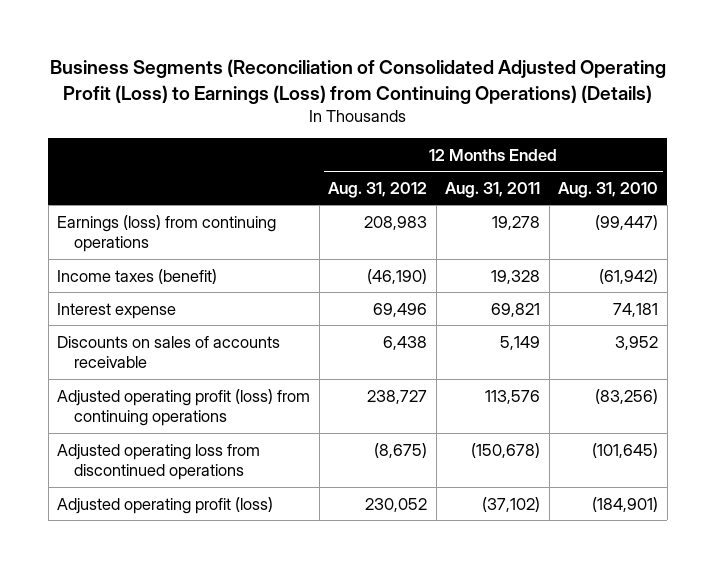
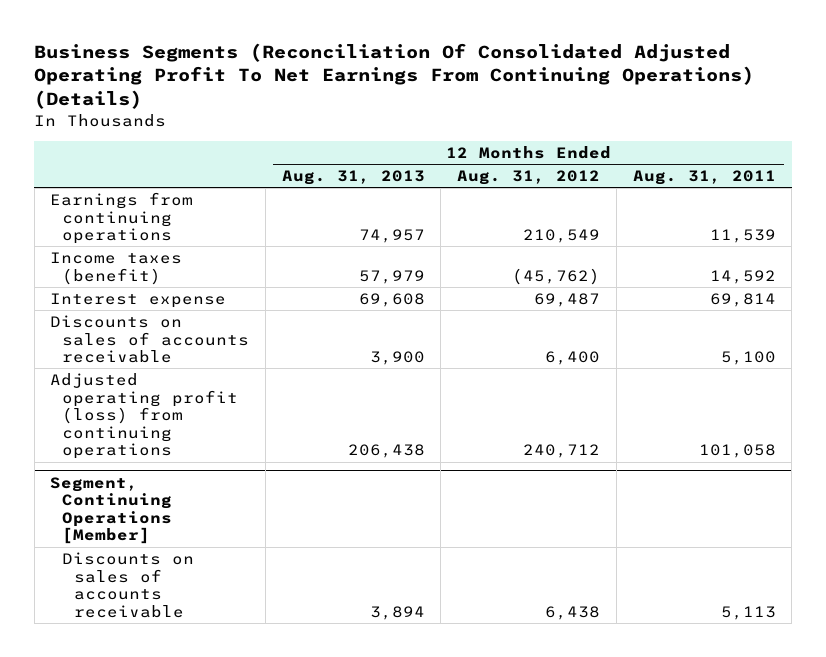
[49,58,666,104] Business Segments (Reconciliation of Consolidated Adjusted Operating Profit (Loss) to Earnings (Loss) from Continuing Operations) (Details) -> [34,42,755,109] Business Segments (Reconciliation Of Consolidated Adjusted Operating Profit To Net Earnings From Continuing Operations) (Details)
[558,181,659,198] Aug. 31, 2010 -> none
none -> [281,169,425,185] Aug. 31, 2013
[57,443,261,481] Adjusted operating loss from discontinued operations -> none
[57,496,274,514] Adjusted operating profit (loss) -> none
[57,214,277,253] Earnings (loss) from continuing operations -> [50,191,194,245] Earnings from continuing operations
[364,215,428,230] 208,983 -> [523,229,601,244] 210,549
[492,215,541,230] 19,278 -> [709,229,776,244] 11,539
[367,268,428,284] (46,190) -> [512,267,601,285] (45,762)
[491,269,541,284] 19,328 -> [709,269,776,284] 14,592
[373,302,428,317] 69,496 -> [534,292,601,307] 69,487
[491,302,541,317] 69,821 -> [709,292,776,307] 69,814
[383,335,428,350] 6,438 -> [545,351,601,366] 6,400
[500,335,541,350] 5,149 -> [720,351,776,366] 5,100
[367,389,428,404] 238,727 -> [523,444,601,459] 240,712
[485,389,541,404] 113,576 -> [698,444,776,459] 101,058
none -> [50,476,172,545] Segment, Continuing Operations [Member]
none -> [61,551,194,618] Discounts on sales of accounts receivable

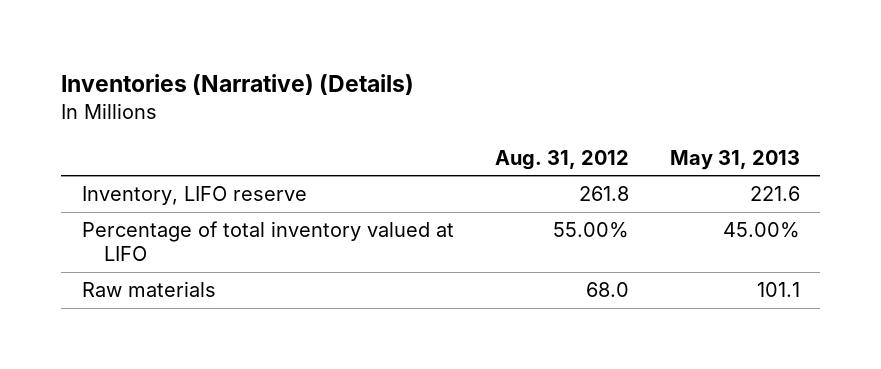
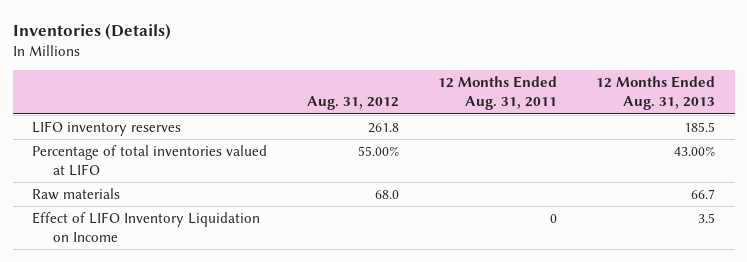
[61,74,415,96] Inventories (Narrative) (Details) -> [12,22,171,40] Inventories (Details)
[669,149,800,170] May 31, 2013 -> none
none -> [437,76,557,111] 12 Months Ended Aug. 31, 2011
none -> [596,76,716,111] 12 Months Ended Aug. 31, 2013
[81,186,307,206] Inventory, LIFO reserve -> [32,120,182,136] LIFO inventory reserves
[81,221,454,261] Percentage of total inventory valued at LIFO -> [32,144,268,176] Percentage of total inventories valued at LIFO
none -> [32,211,261,242] Effect of LIFO Inventory Liquidation on Income

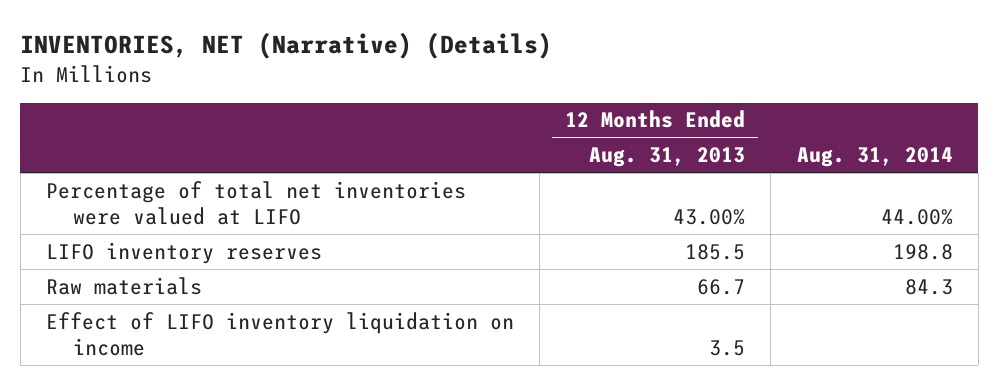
[12,22,171,40] Inventories (Details) -> [20,32,553,60] INVENTORIES, NET (Narrative) (Details)
[306,96,399,111] Aug. 31, 2012 -> none
[437,76,557,111] 12 Months Ended Aug. 31, 2011 -> none
none -> [796,147,953,168] Aug. 31, 2014
none -> [45,180,466,226] Percentage of total net inventories were valued at LIFO
[32,144,268,176] Percentage of total inventories valued at LIFO -> none
[32,211,261,242] Effect of LIFO Inventory Liquidation on Income -> [45,311,514,357] Effect of LIFO inventory liquidation on income

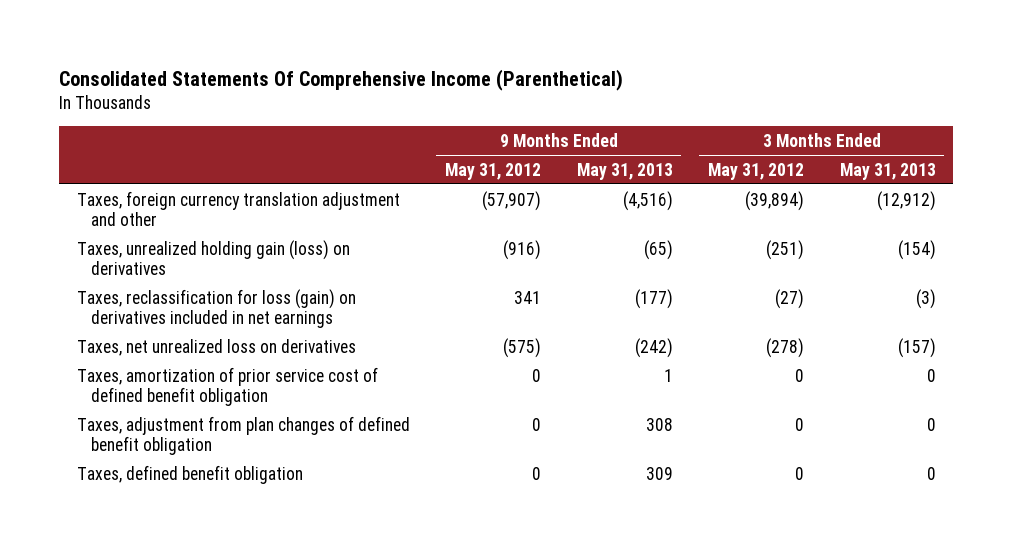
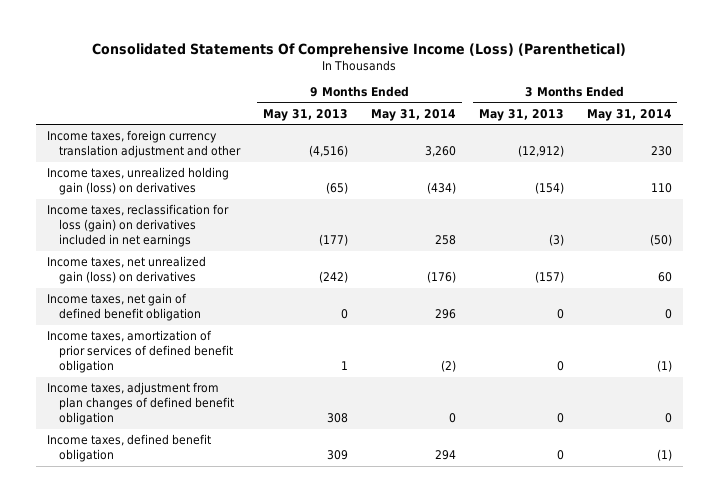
[58,68,623,91] Consolidated Statements Of Comprehensive Income (Parenthetical) -> [92,42,627,57] Consolidated Statements Of Comprehensive Income (Loss) (Parenthetical)
[445,162,542,180] May 31, 2012 -> none
[708,162,805,180] May 31, 2012 -> none
none -> [370,108,456,121] May 31, 2014
none -> [586,108,672,121] May 31, 2014
[76,190,400,226] Taxes, foreign currency translation adjustment and other -> [46,130,242,159] Income taxes, foreign currency translation adjustment and other
[76,239,350,275] Taxes, unrealized holding gain (loss) on derivatives -> [46,167,229,196] Income taxes, unrealized holding gain (loss) on derivatives
[76,288,356,328] Taxes, reclassification for loss (gain) on derivatives included in net earnings -> [46,204,229,248] Income taxes, reclassification for loss (gain) on derivatives included in net earnings
[76,338,356,356] Taxes, net unrealized loss on derivatives -> [46,256,206,285] Income taxes, net unrealized gain (loss) on derivatives
none -> [46,293,202,322] Income taxes, net gain of defined benefit obligation
[76,366,378,406] Taxes, amortization of prior service cost of defined benefit obligation -> [46,330,234,374] Income taxes, amortization of prior services of defined benefit obligation
[76,415,410,455] Taxes, adjustment from plan changes of defined benefit obligation -> [46,382,235,426] Income taxes, adjustment from plan changes of defined benefit obligation
[76,464,303,484] Taxes, defined benefit obligation -> [46,434,211,463] Income taxes, defined benefit obligation

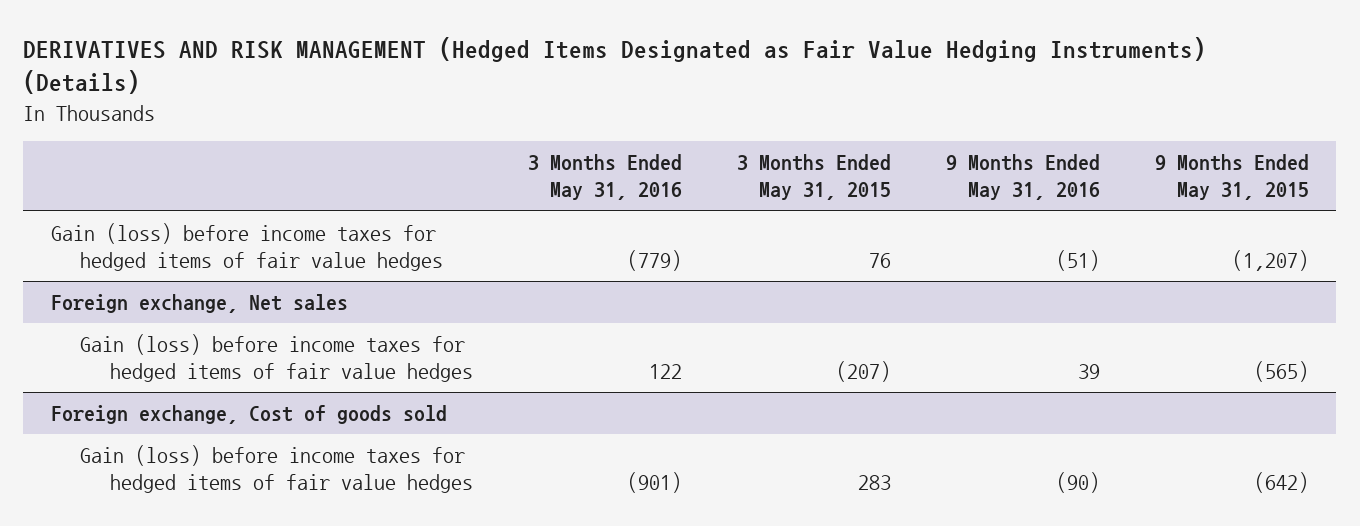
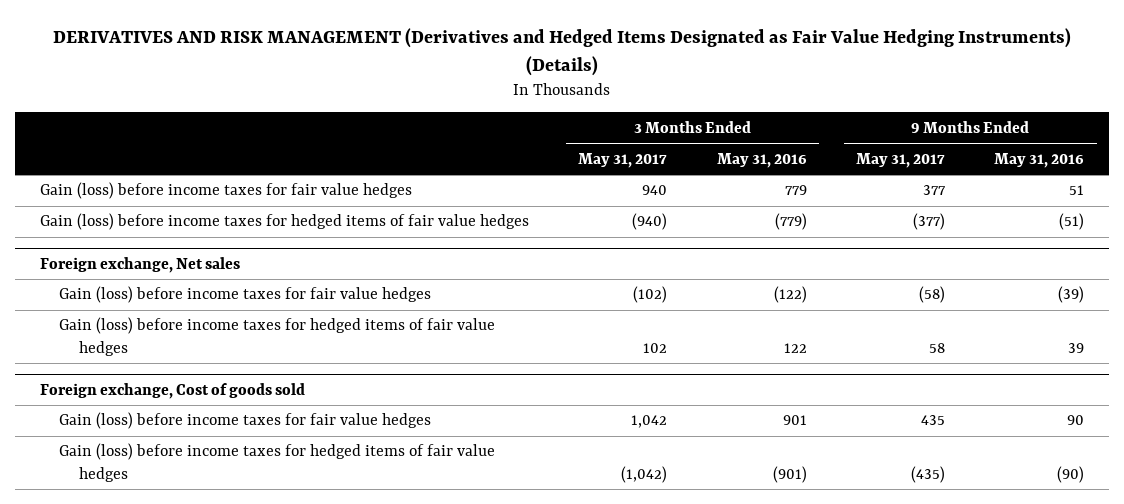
[23,36,1207,95] DERIVATIVES AND RISK MANAGEMENT (Hedged Items Designated as Fair Value Hedging Instruments) (Details) -> [53,27,1072,76] DERIVATIVES AND RISK MANAGEMENT (Derivatives and Hedged Items Designated as Fair Value Hedging Instruments) (Details)
[736,154,891,201] 3 Months Ended May 31, 2015 -> none
[1154,154,1309,201] 9 Months Ended May 31, 2015 -> none
none -> [578,152,668,168] May 31, 2017
none -> [856,152,946,168] May 31, 2017
none -> [39,182,412,200] Gain (loss) before income taxes for fair value hedges
none -> [59,286,432,304] Gain (loss) before income taxes for fair value hedges
none -> [59,412,432,430] Gain (loss) before income taxes for fair value hedges

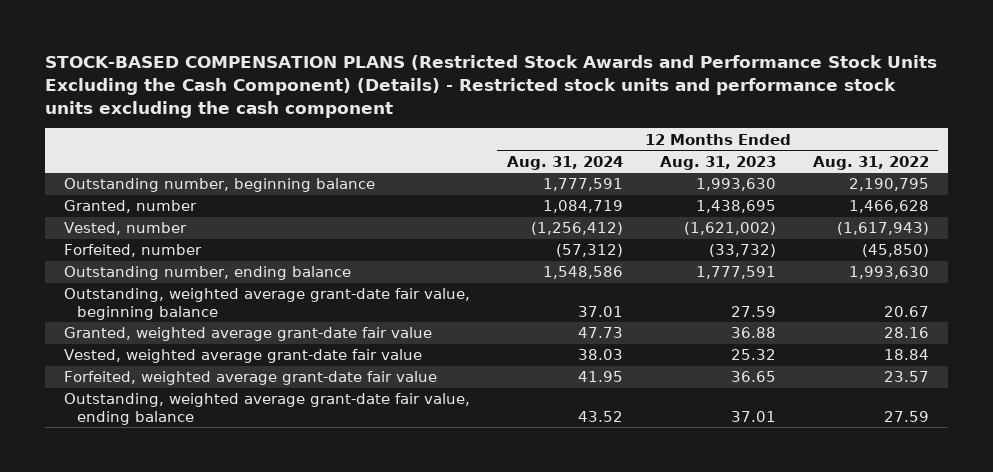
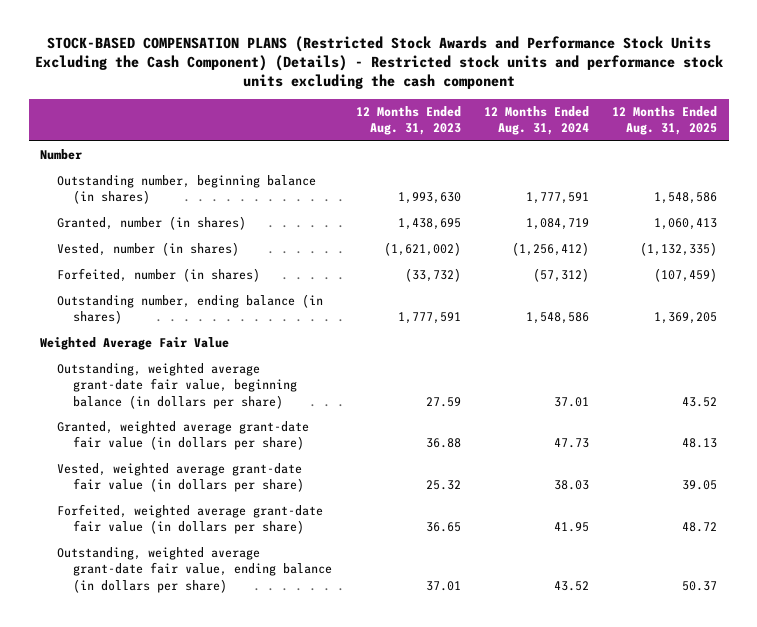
[813,155,930,170] Aug. 31, 2022 -> none
none -> [612,106,718,136] 12 Months Ended Aug. 31, 2025
none -> [40,149,83,161] Number
[63,178,375,193] Outstanding number, beginning balance -> [56,175,316,205] Outstanding number, beginning balance (in shares)
[63,200,197,214] Granted, number -> [56,216,246,231] Granted, number (in shares)
[63,222,187,236] Vested, number -> [56,242,239,257] Vested, number (in shares)
[63,244,202,258] Forfeited, number -> [56,268,260,283] Forfeited, number (in shares)
[63,266,351,281] Outstanding number, ending balance -> [56,294,323,325] Outstanding number, ending balance (in shares)
none -> [40,337,230,351] Weighted Average Fair Value
[63,288,470,320] Outstanding, weighted average grant-date fair value, beginning balance -> [56,363,298,409] Outstanding, weighted average grant-date fair value, beginning balance (in dollars per share)
[63,327,432,342] Granted, weighted average grant-date fair value -> [56,421,309,451] Granted, weighted average grant-date fair value (in dollars per share)
[63,349,422,364] Vested, weighted average grant-date fair value -> [56,463,305,493] Vested, weighted average grant-date fair value (in dollars per share)
[63,371,437,386] Forfeited, weighted average grant-date fair value -> [56,504,323,535] Forfeited, weighted average grant-date fair value (in dollars per share)
[63,393,470,425] Outstanding, weighted average grant-date fair value, ending balance -> [56,547,333,593] Outstanding, weighted average grant-date fair value, ending balance (in dollars per share)

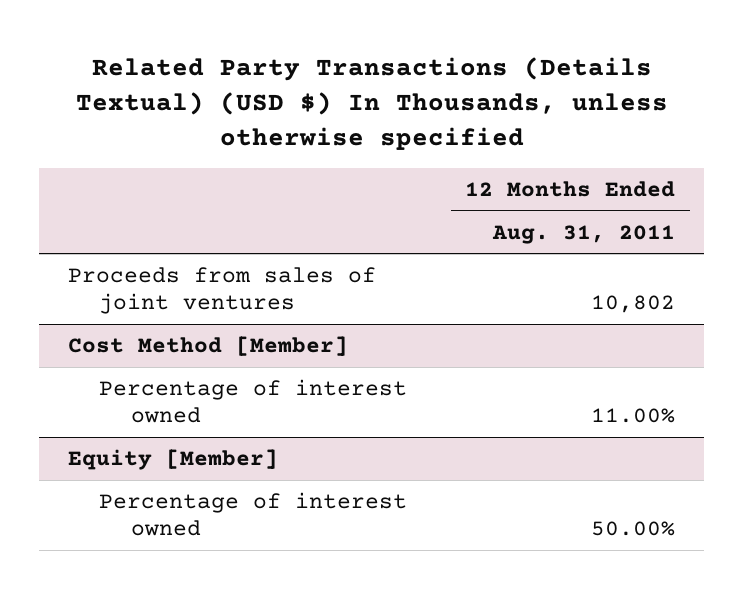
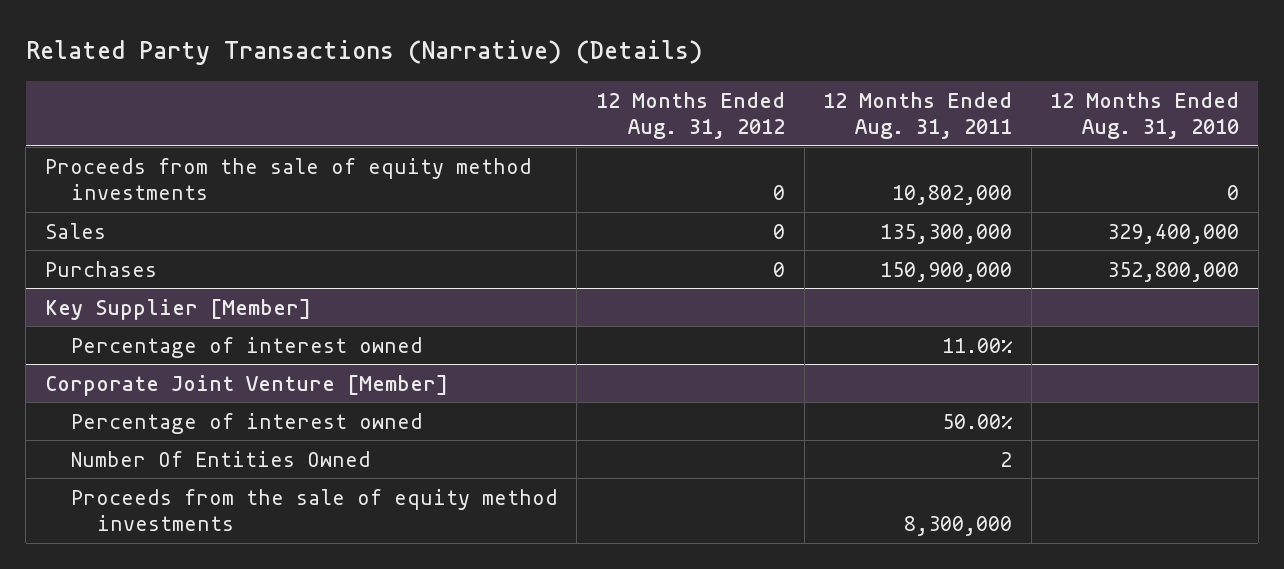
[75,56,668,151] Related Party Transactions (Details Textual) (USD $) In Thousands, unless otherwise specified -> [25,40,703,66] Related Party Transactions (Narrative) (Details)
none -> [595,91,785,140] 12 Months Ended Aug. 31, 2012
none -> [1050,91,1240,140] 12 Months Ended Aug. 31, 2010
[68,335,349,356] Cost Method [Member] -> none
[68,266,377,315] Proceeds from sales of joint ventures -> [44,157,532,200] Proceeds from the sale of equity method investments
[591,295,676,314] 10,802 -> [892,184,1013,205] 10,802,000
none -> [44,222,106,239] Sales
none -> [44,260,157,277] Purchases
none -> [44,298,311,320] Key Supplier [Member]
[68,448,279,470] Equity [Member] -> none
none -> [44,374,448,396] Corporate Joint Venture [Member]
none -> [70,450,371,467] Number Of Entities Owned
none -> [70,488,558,531] Proceeds from the sale of equity method investments

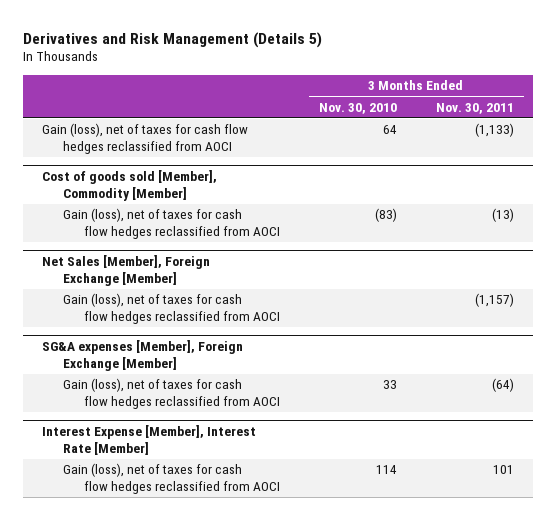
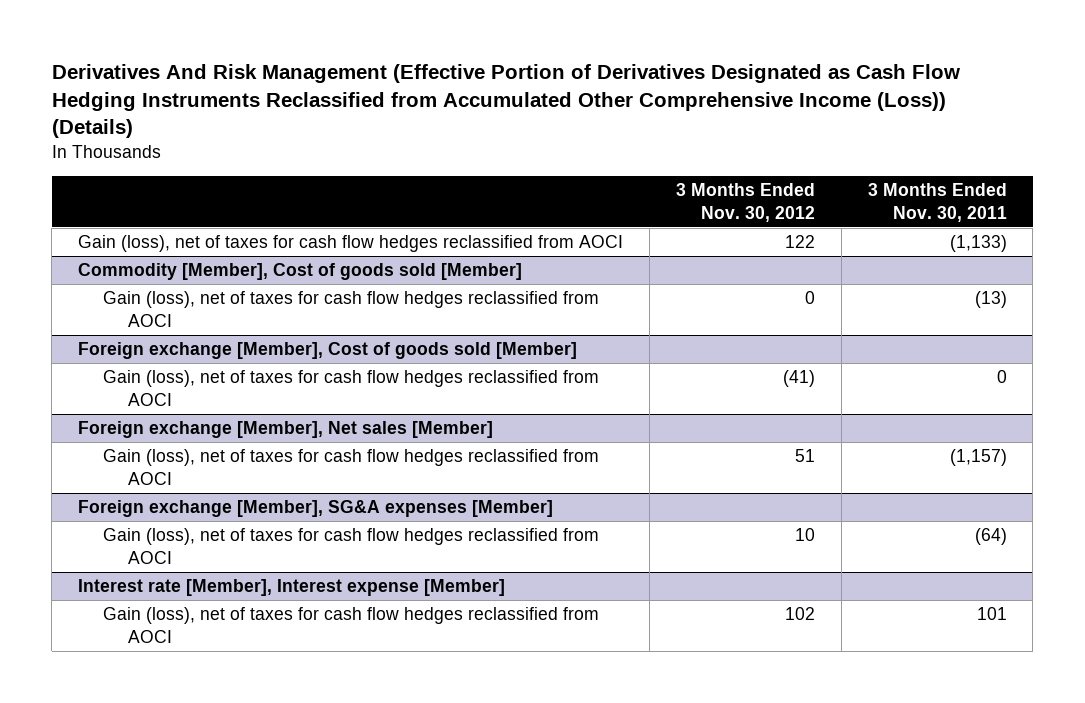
[22,31,322,48] Derivatives and Risk Management (Details 5) -> [51,64,960,139] Derivatives And Risk Management (Effective Portion of Derivatives Designated as Cash Flow Hedging Instruments Reclassified from Accumulated Other Comprehensive Income (Loss)) (Details)
[318,102,397,114] Nov. 30, 2010 -> none
none -> [675,183,815,223] 3 Months Ended Nov. 30, 2012
[42,169,218,201] Cost of goods sold [Member], Commodity [Member] -> [78,263,523,281] Commodity [Member], Cost of goods sold [Member]
none -> [78,342,578,360] Foreign exchange [Member], Cost of goods sold [Member]
none -> [103,370,600,406] Gain (loss), net of taxes for cash flow hedges reclassified from AOCI
[42,254,211,286] Net Sales [Member], Foreign Exchange [Member] -> [78,421,494,439] Foreign exchange [Member], Net sales [Member]
[42,339,244,371] SG&A expenses [Member], Foreign Exchange [Member] -> [78,500,554,518] Foreign exchange [Member], SG&A expenses [Member]
[42,424,257,455] Interest Expense [Member], Interest Rate [Member] -> [78,579,506,597] Interest rate [Member], Interest expense [Member]

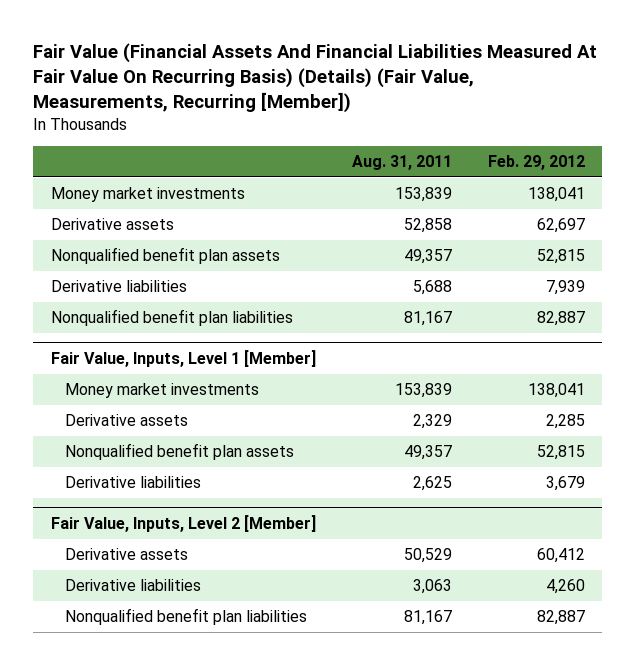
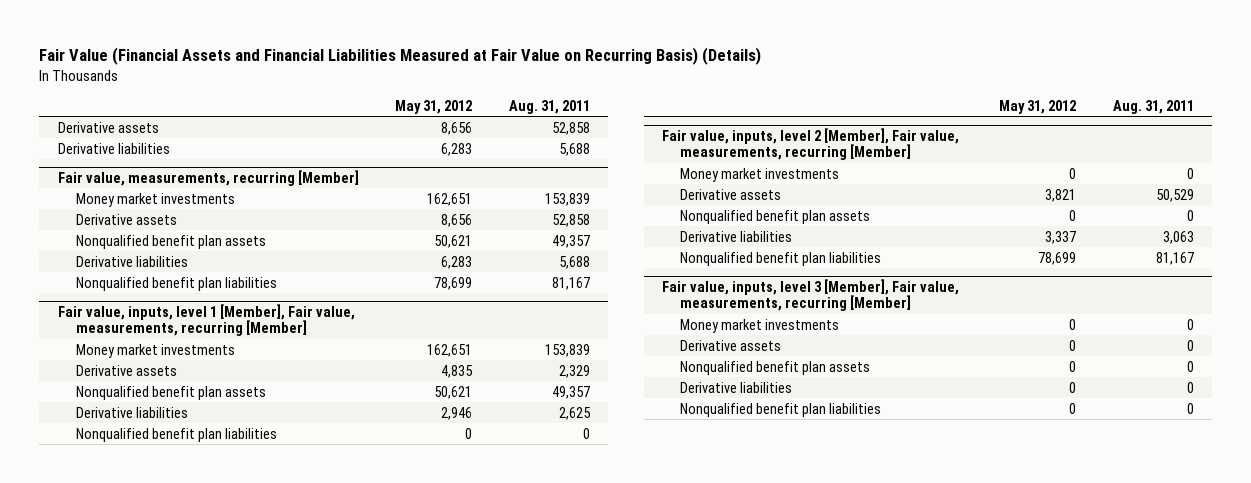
[32,42,597,114] Fair Value (Financial Assets And Financial Liabilities Measured At Fair Value On Recurring Basis) (Details) (Fair Value, Measurements, Recurring [Member]) -> [39,47,762,66] Fair Value (Financial Assets and Financial Liabilities Measured at Fair Value on Recurring Basis) (Details)
[487,154,585,170] Feb. 29, 2012 -> none
none -> [395,99,473,114] May 31, 2012
none -> [57,121,159,133] Derivative assets
none -> [57,142,170,154] Derivative liabilities
none -> [57,169,359,186] Fair value, measurements, recurring [Member]
[50,349,316,367] Fair Value, Inputs, Level 1 [Member] -> [57,303,355,337] Fair value, inputs, level 1 [Member], Fair value, measurements, recurring [Member]
none -> [75,427,277,442] Nonqualified benefit plan liabilities
[50,514,316,532] Fair Value, Inputs, Level 2 [Member] -> [661,127,959,161] Fair value, inputs, level 2 [Member], Fair value, measurements, recurring [Member]
none -> [680,167,840,182] Money market investments
none -> [680,209,871,224] Nonqualified benefit plan assets
none -> [661,278,959,312] Fair value, inputs, level 3 [Member], Fair value, measurements, recurring [Member]
none -> [680,318,840,333] Money market investments
none -> [680,339,782,351] Derivative assets
none -> [680,360,871,375] Nonqualified benefit plan assets
none -> [680,381,793,393] Derivative liabilities
none -> [680,402,882,417] Nonqualified benefit plan liabilities

